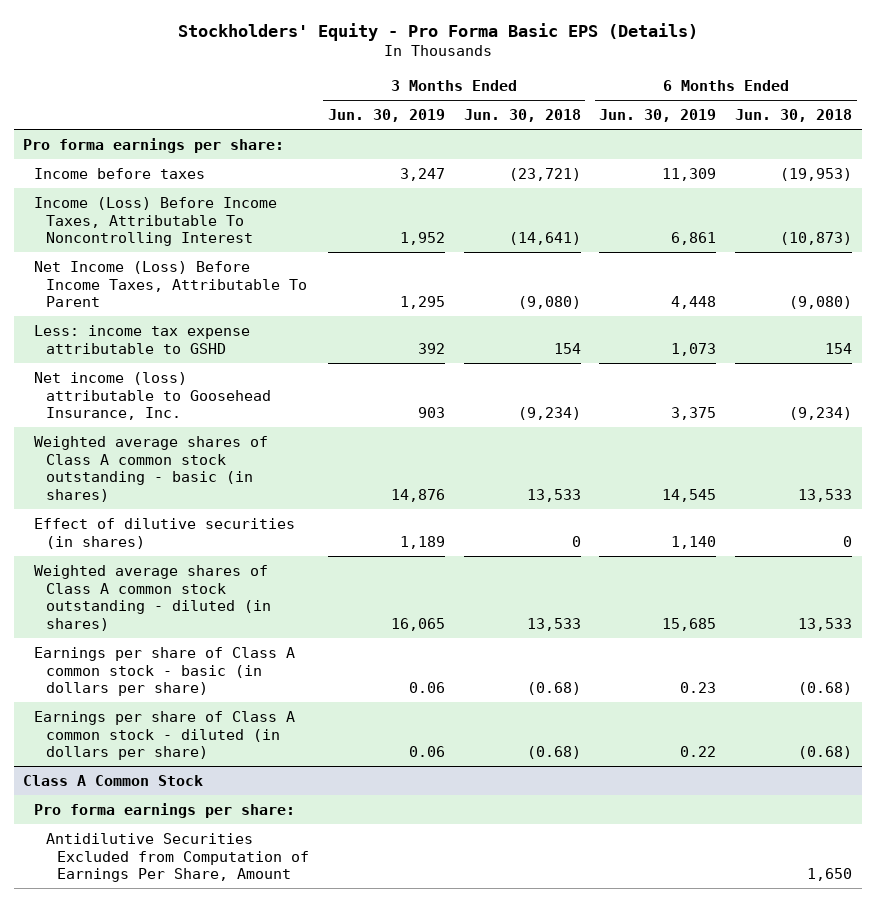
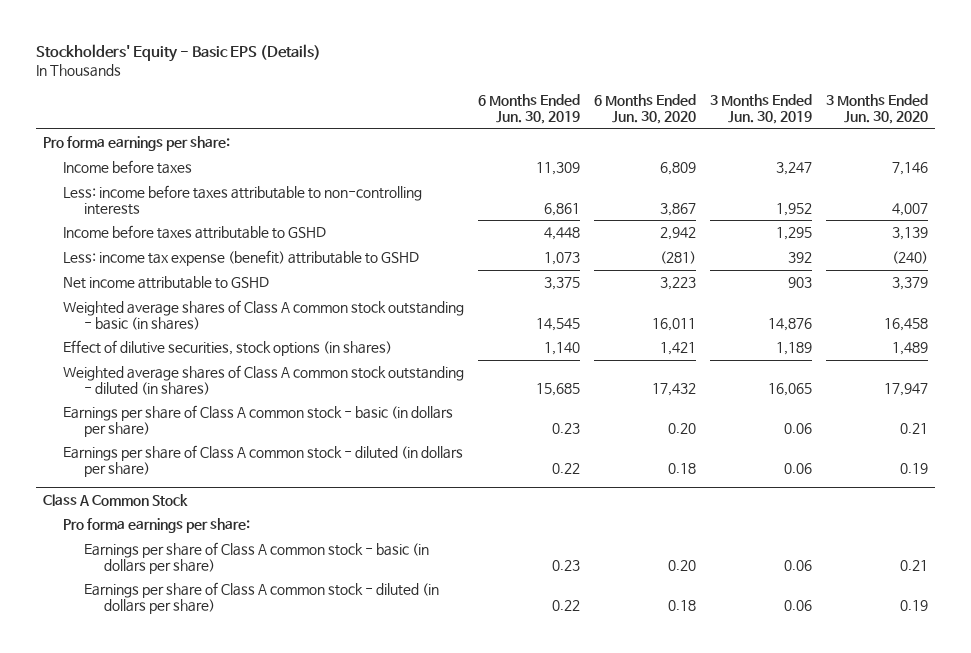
[177,22,698,41] Stockholders' Equity - Pro Forma Basic EPS (Details) -> [36,43,322,62] Stockholders' Equity - Basic EPS (Details)
[463,109,581,123] Jun. 30, 2018 -> none
[735,109,853,123] Jun. 30, 2018 -> none
none -> [594,94,697,125] 6 Months Ended Jun. 30, 2020
none -> [825,94,928,125] 3 Months Ended Jun. 30, 2020
[34,196,278,247] Income (Loss) Before Income Taxes, Attributable To Noncontrolling Interest -> [63,185,423,215] Less: income before taxes attributable to non-controlling interests
[34,260,307,308] Net Income (Loss) Before Income Taxes, Attributable To Parent -> [63,225,327,240] Income before taxes attributable to GSHD
[34,324,251,354] Less: income tax expense attributable to GSHD -> [63,250,420,267] Less: income tax expense (benefit) attributable to GSHD
[34,371,271,421] Net income (loss) attributable to Goosehead Insurance, Inc. -> [63,276,270,290] Net income attributable to GSHD
[34,517,296,549] Effect of dilutive securities (in shares) -> [63,340,393,357] Effect of dilutive securities, stock options (in shares)
[45,832,309,883] Antidilutive Securities Excluded from Computation of Earnings Per Share, Amount -> none
none -> [83,542,429,574] Earnings per share of Class A common stock - basic (in dollars per share)
none -> [83,582,439,614] Earnings per share of Class A common stock - diluted (in dollars per share)

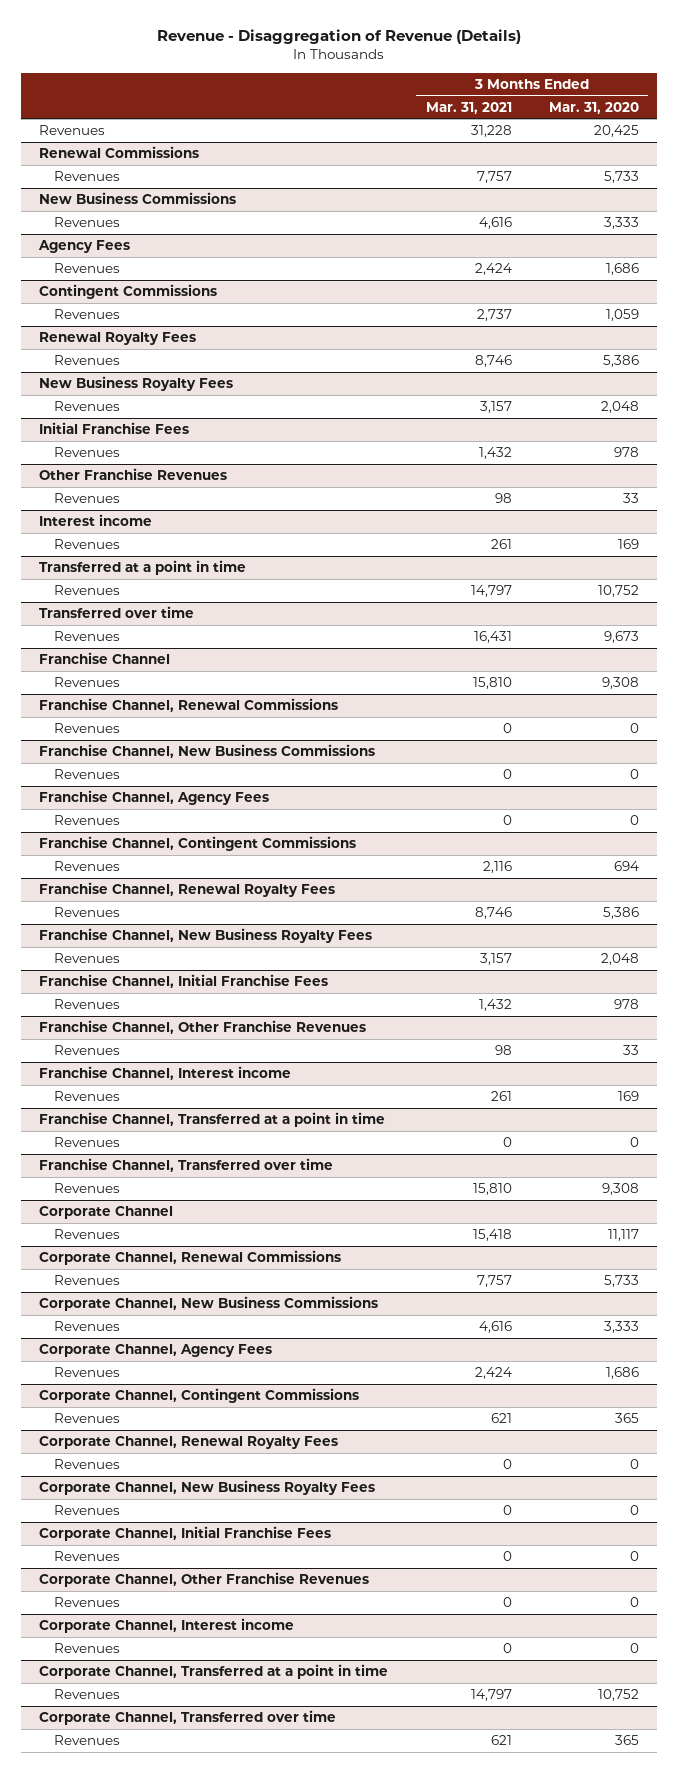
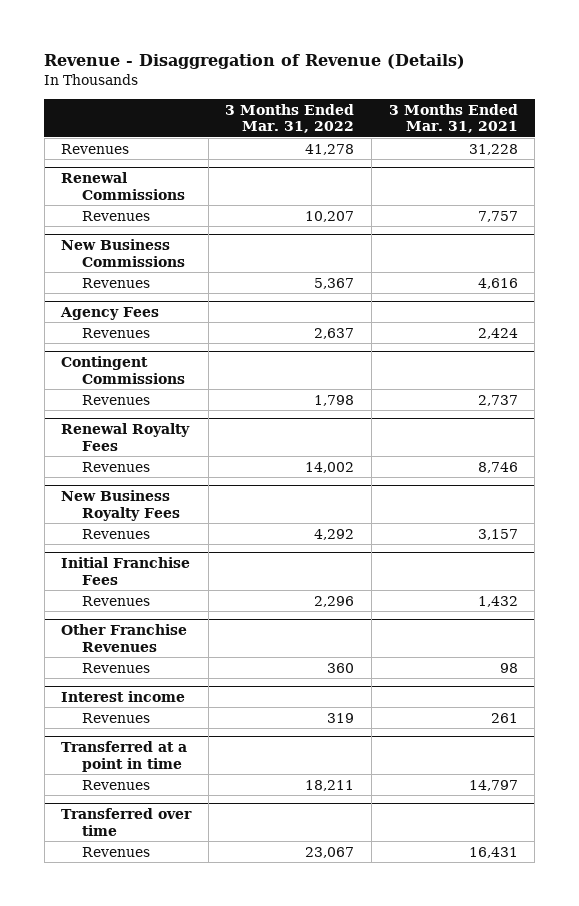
[548,101,639,114] Mar. 31, 2020 -> none
none -> [225,103,355,134] 3 Months Ended Mar. 31, 2022
[39,652,171,665] Franchise Channel -> none
[53,677,120,688] Revenues -> none
[39,698,339,713] Franchise Channel, Renewal Commissions -> none
[53,723,120,734] Revenues -> none
[39,744,376,759] Franchise Channel, New Business Commissions -> none
[53,769,120,780] Revenues -> none
[39,790,270,806] Franchise Channel, Agency Fees -> none
[53,815,120,826] Revenues -> none
[39,836,357,852] Franchise Channel, Contingent Commissions -> none
[53,861,120,872] Revenues -> none
[39,882,336,898] Franchise Channel, Renewal Royalty Fees -> none
[53,907,120,918] Revenues -> none
[39,928,373,944] Franchise Channel, New Business Royalty Fees -> none
[53,953,120,964] Revenues -> none
[39,974,329,989] Franchise Channel, Initial Franchise Fees -> none
[53,999,120,1010] Revenues -> none
[39,1020,367,1035] Franchise Channel, Other Franchise Revenues -> none
[53,1045,120,1056] Revenues -> none
[39,1066,292,1081] Franchise Channel, Interest income -> none
[53,1091,120,1102] Revenues -> none
[39,1112,386,1128] Franchise Channel, Transferred at a point in time -> none
[53,1137,120,1148] Revenues -> none
[39,1158,334,1173] Franchise Channel, Transferred over time -> none
[53,1183,120,1194] Revenues -> none
[39,1206,174,1220] Corporate Channel -> none
[53,1229,120,1240] Revenues -> none
[39,1250,342,1266] Corporate Channel, Renewal Commissions -> none
[53,1275,120,1286] Revenues -> none
[39,1296,379,1312] Corporate Channel, New Business Commissions -> none
[53,1321,120,1332] Revenues -> none
[39,1344,273,1358] Corporate Channel, Agency Fees -> none
[53,1367,120,1378] Revenues -> none
[39,1388,360,1404] Corporate Channel, Contingent Commissions -> none
[53,1413,120,1424] Revenues -> none
[39,1436,339,1450] Corporate Channel, Renewal Royalty Fees -> none
[53,1459,120,1470] Revenues -> none
[39,1480,376,1496] Corporate Channel, New Business Royalty Fees -> none
[53,1505,120,1516] Revenues -> none
[39,1526,332,1542] Corporate Channel, Initial Franchise Fees -> none
[53,1551,120,1562] Revenues -> none
[39,1572,370,1588] Corporate Channel, Other Franchise Revenues -> none
[53,1597,120,1608] Revenues -> none
[39,1618,295,1634] Corporate Channel, Interest income -> none
[53,1643,120,1654] Revenues -> none
[39,1664,389,1680] Corporate Channel, Transferred at a point in time -> none
[53,1689,120,1700] Revenues -> none
[39,1710,337,1726] Corporate Channel, Transferred over time -> none
[53,1735,120,1746] Revenues -> none

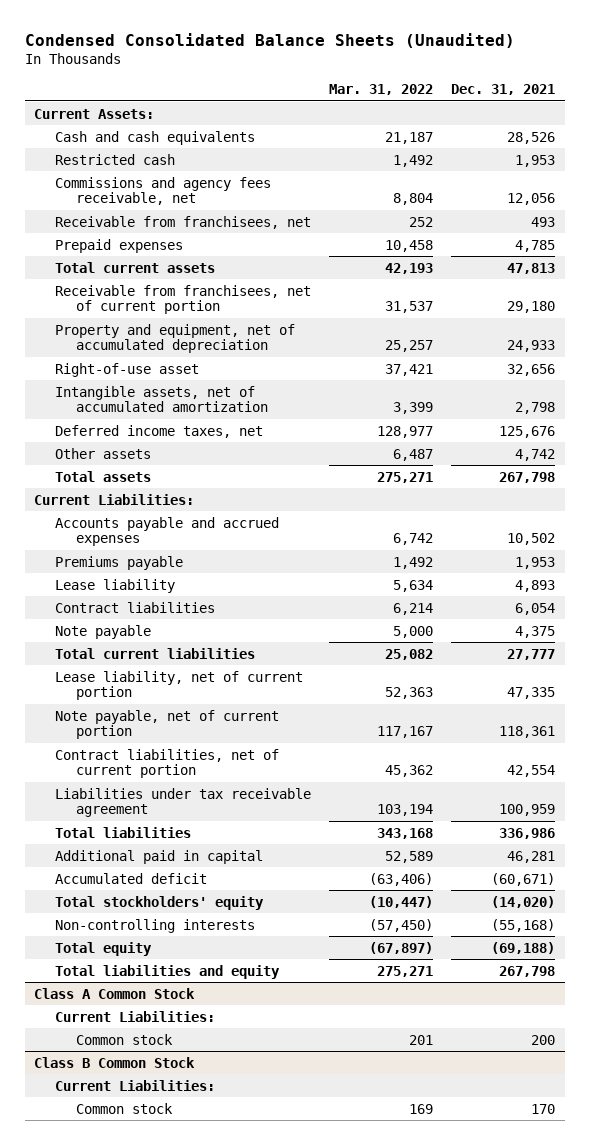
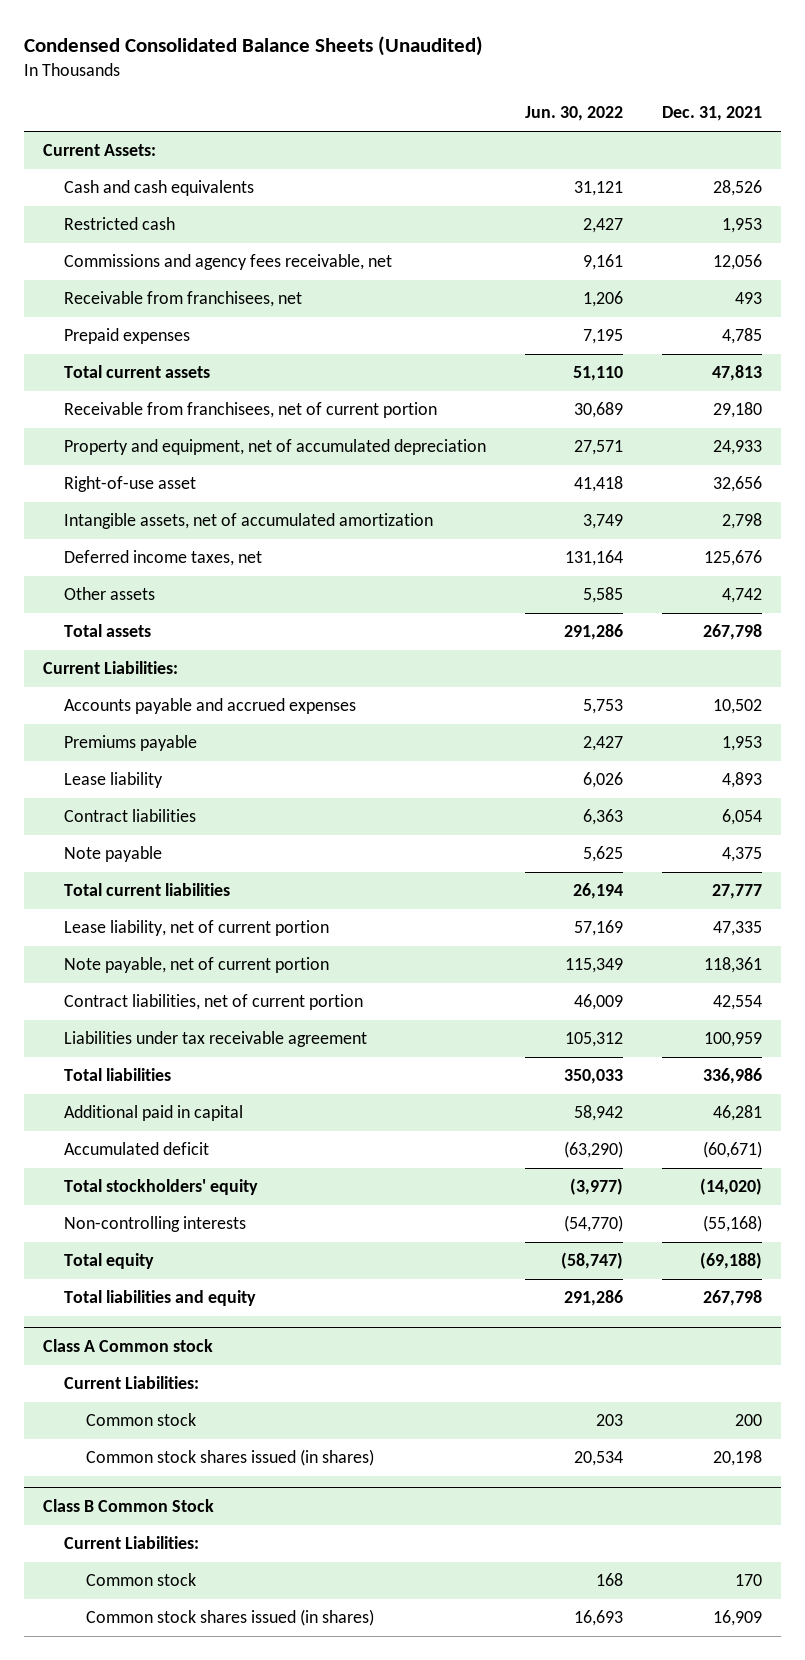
[329,84,434,96] Mar. 31, 2022 -> none
none -> [525,106,624,122] Jun. 30, 2022
[33,987,195,999] Class A Common Stock -> [43,1338,214,1352] Class A Common stock
none -> [85,1449,374,1467] Common stock shares issued (in shares)
none -> [85,1609,374,1627] Common stock shares issued (in shares)

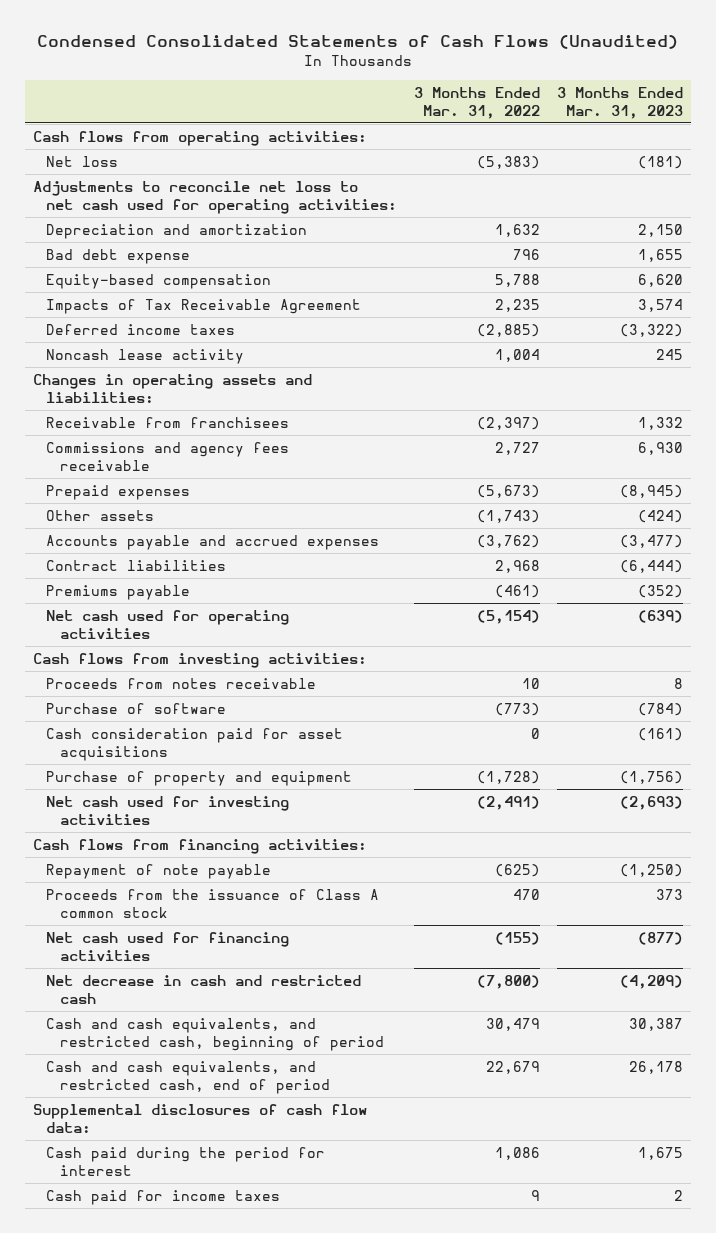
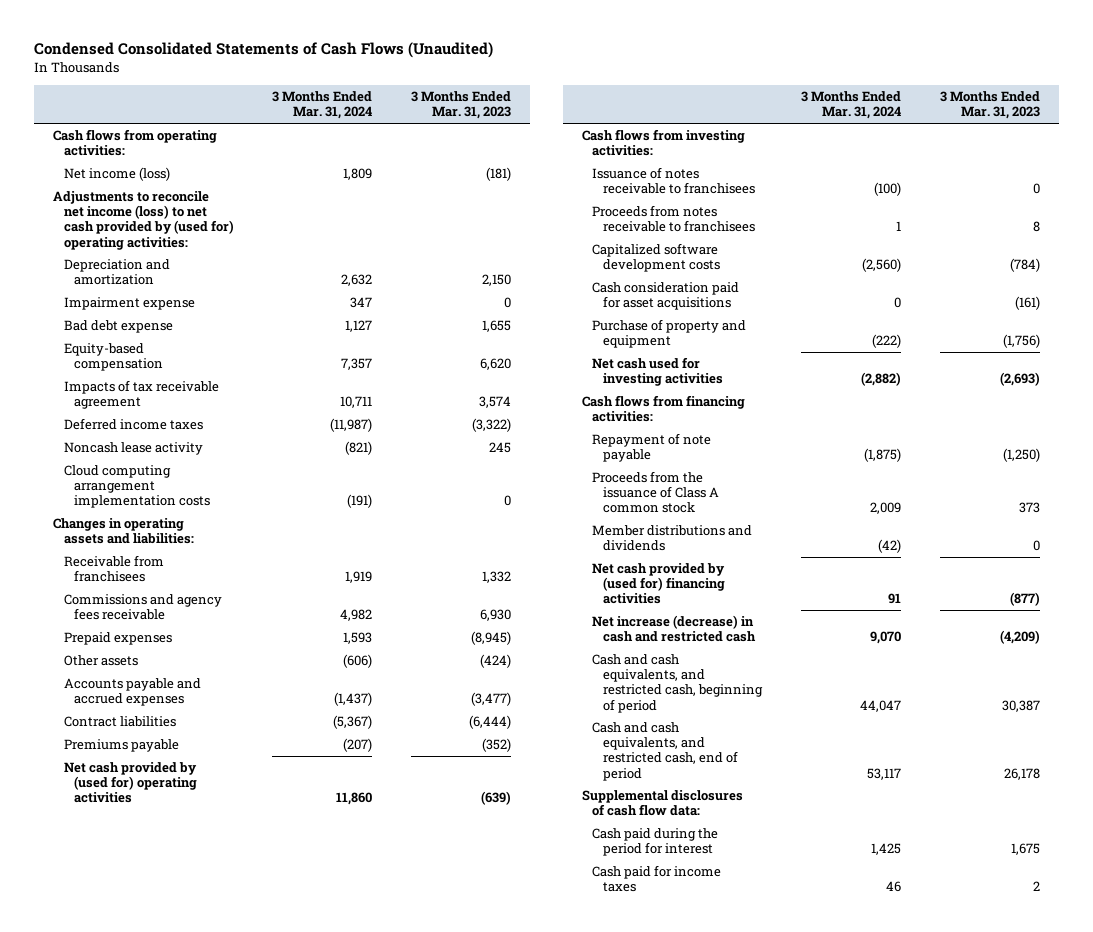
[414,86,541,119] 3 Months Ended Mar. 31, 2022 -> none
none -> [272,91,373,120] 3 Months Ended Mar. 31, 2024
[46,155,119,167] Net loss -> [63,167,170,182] Net income (loss)
[33,180,398,214] Adjustments to reconcile net loss to net cash used for operating activities: -> [53,191,234,250] Adjustments to reconcile net income (loss) to net cash provided by (used for) operating activities:
none -> [63,297,195,311] Impairment expense
[46,298,362,314] Impacts of Tax Receivable Agreement -> [63,380,219,410] Impacts of tax receivable agreement
none -> [63,465,211,509] Cloud computing arrangement implementation costs
[46,609,290,639] Net cash used for operating activities -> [63,762,198,804] Net cash provided by (used for) operating activities
none -> [592,167,755,195] Issuance of notes receivable to franchisees
[46,677,317,689] Proceeds from notes receivable -> [592,205,755,233] Proceeds from notes receivable to franchisees
[46,702,227,714] Purchase of software -> [592,243,720,273] Capitalized software development costs
none -> [592,525,753,552] Member distributions and dividends
[46,931,290,961] Net cash used for financing activities -> [592,563,726,605] Net cash provided by (used for) financing activities
[46,974,362,1004] Net decrease in cash and restricted cash -> [592,615,756,643] Net increase (decrease) in cash and restricted cash

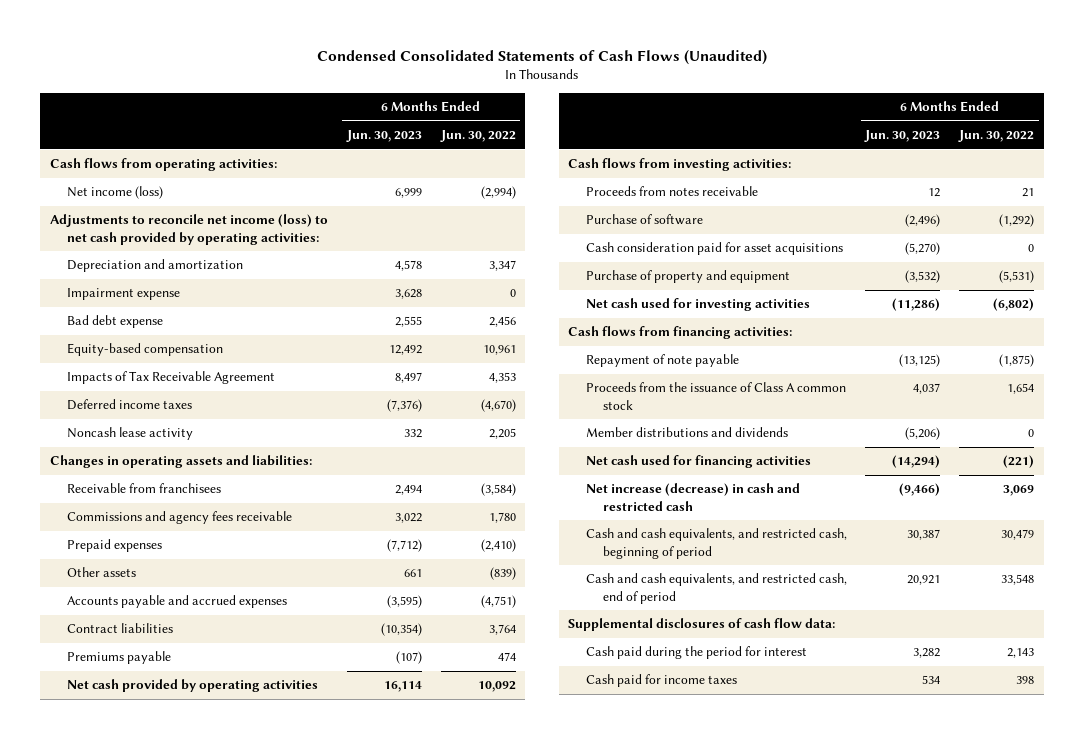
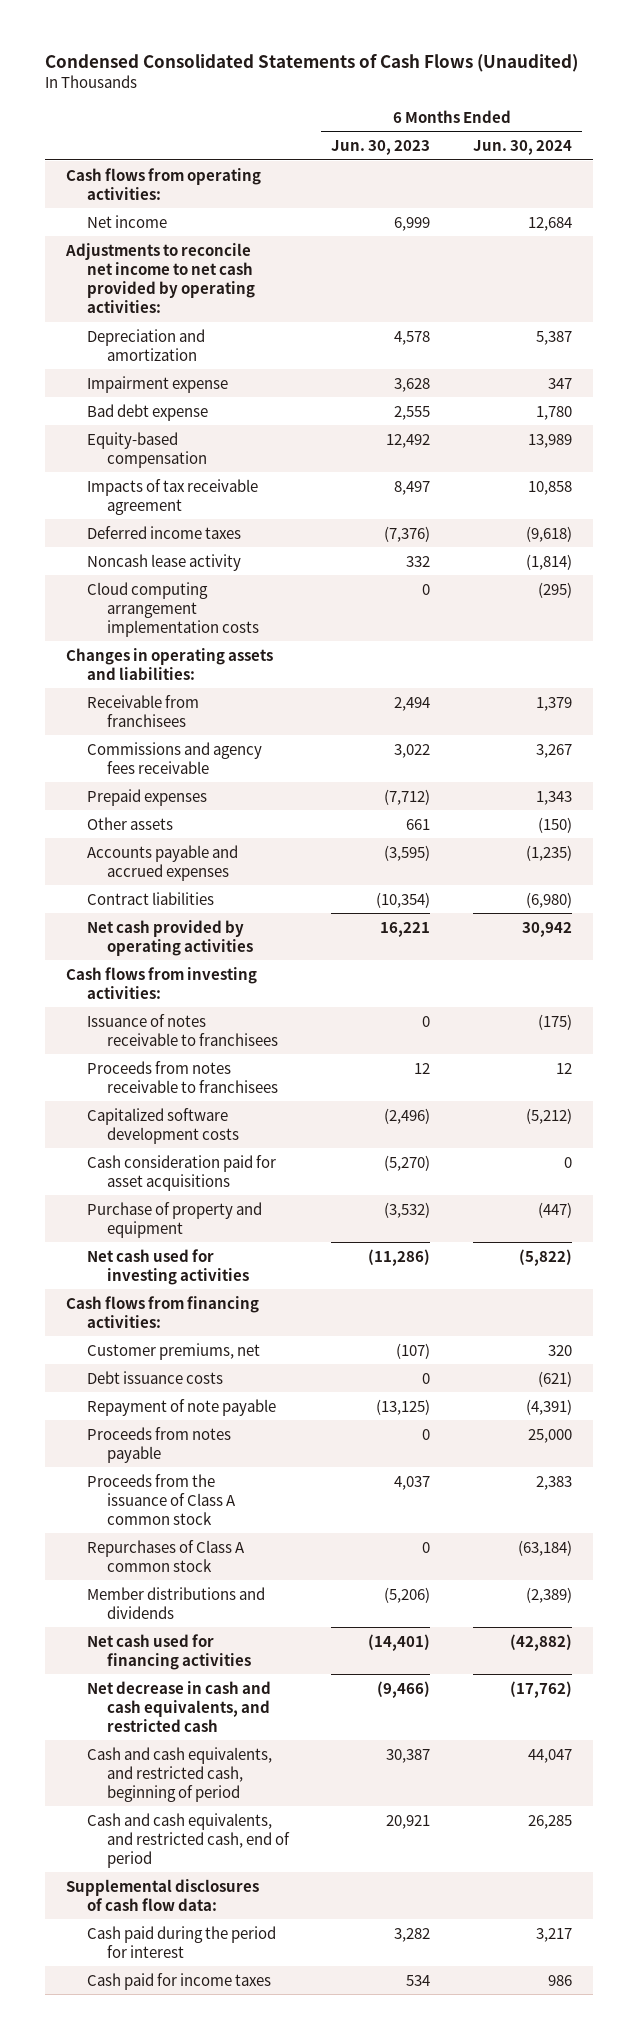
[439,130,516,143] Jun. 30, 2022 -> none
none -> [472,139,572,155] Jun. 30, 2024
[67,186,164,200] Net income (loss) -> [86,214,167,228] Net income
[49,214,328,245] Adjustments to reconcile net income (loss) to net cash provided by operating activities: -> [65,242,255,313] Adjustments to reconcile net income to net cash provided by operating activities:
[67,371,276,385] Impacts of Tax Receivable Agreement -> [86,478,258,515] Impacts of tax receivable agreement
none -> [86,581,259,637] Cloud computing arrangement implementation costs
[67,651,172,665] Premiums payable -> none
[383,681,422,693] 16,114 -> [380,921,431,937] 16,221
none -> [86,1013,278,1046] Issuance of notes receivable to franchisees
[585,186,758,197] Proceeds from notes receivable -> [86,1060,278,1093] Proceeds from notes receivable to franchisees
[585,214,703,226] Purchase of software -> [86,1107,239,1144] Capitalized software development costs
none -> [86,1342,260,1360] Customer premiums, net
none -> [86,1370,223,1384] Debt issuance costs
none -> [86,1426,231,1463] Proceeds from notes payable
none -> [86,1539,245,1572] Repurchases of Class A common stock
[892,455,941,469] (14,294) -> [368,1633,431,1651] (14,401)
[585,483,800,511] Net increase (decrease) in cash and restricted cash -> [86,1680,271,1732] Net decrease in cash and cash equivalents, and restricted cash

